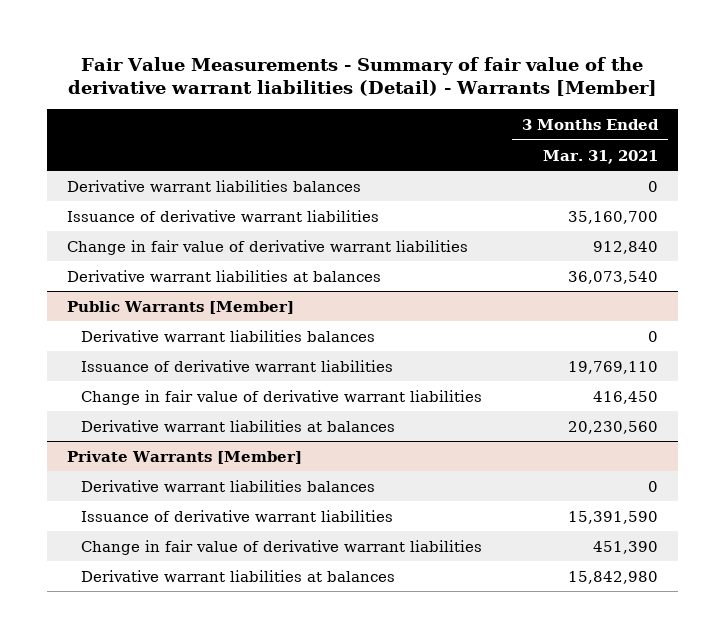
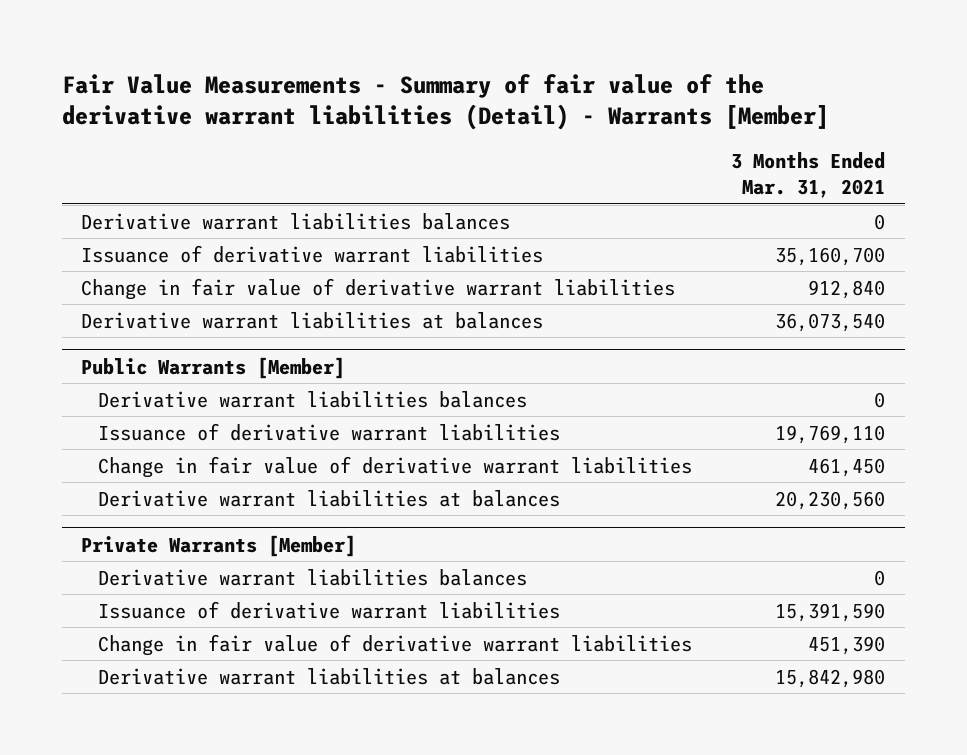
[592,390,658,404] 416,450 -> [808,457,886,477] 461,450

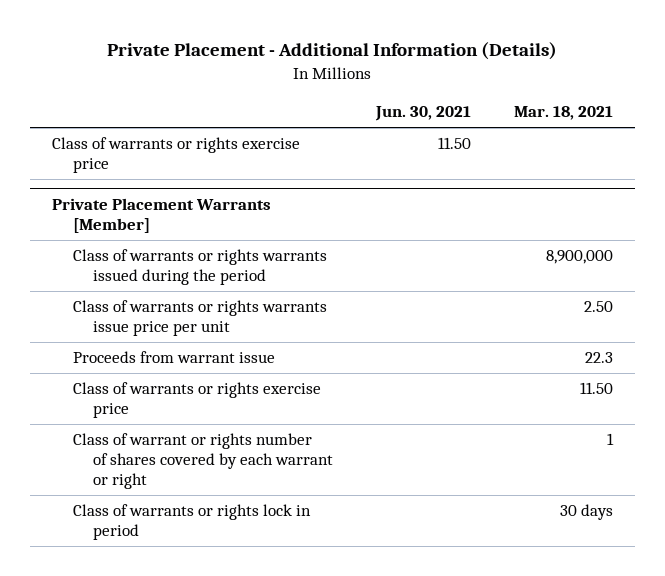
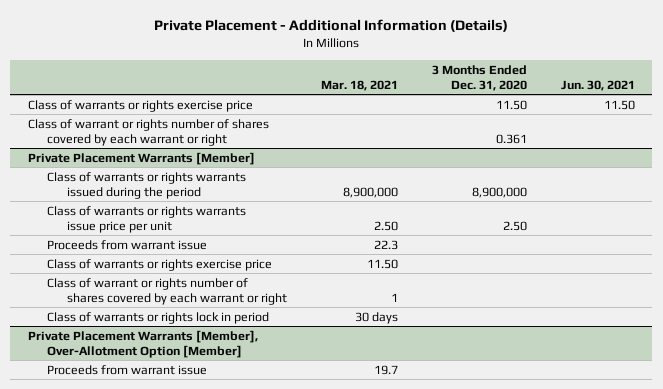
none -> [432,64,528,91] 3 Months Ended Dec. 31, 2020
none -> [27,118,269,146] Class of warrant or rights number of shares covered by each warrant or right
none -> [27,329,258,358] Private Placement Warrants [Member], Over-Allotment Option [Member]
none -> [47,364,208,375] Proceeds from warrant issue

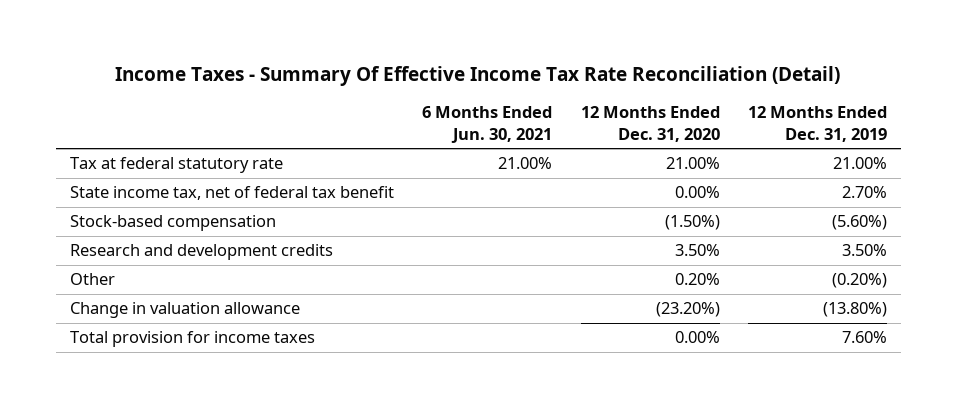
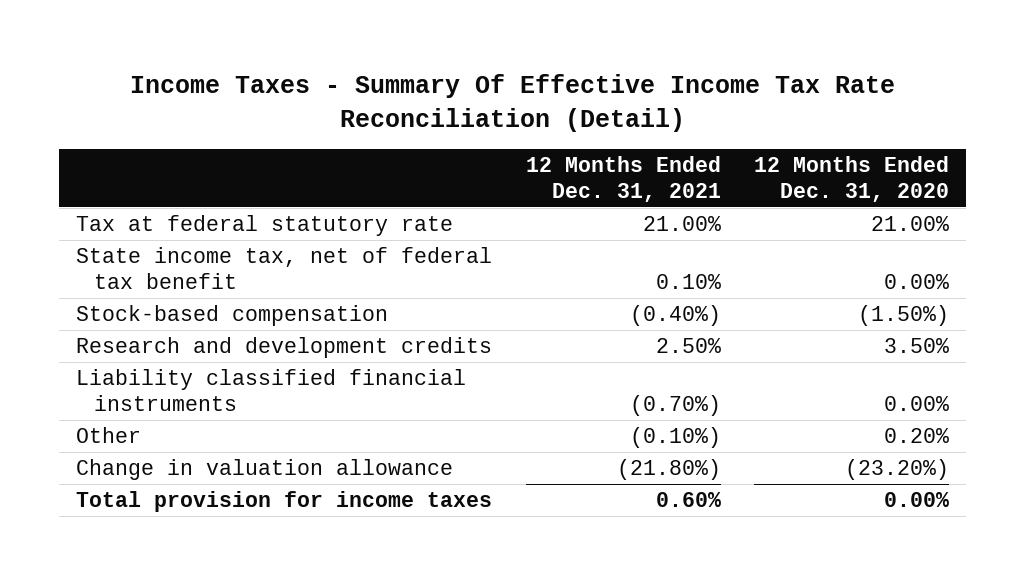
[422,106,553,143] 6 Months Ended Jun. 30, 2021 -> none
[747,106,887,142] 12 Months Ended Dec. 31, 2019 -> none
none -> [525,155,721,202] 12 Months Ended Dec. 31, 2021
none -> [76,369,467,412] Liability classified financial instruments

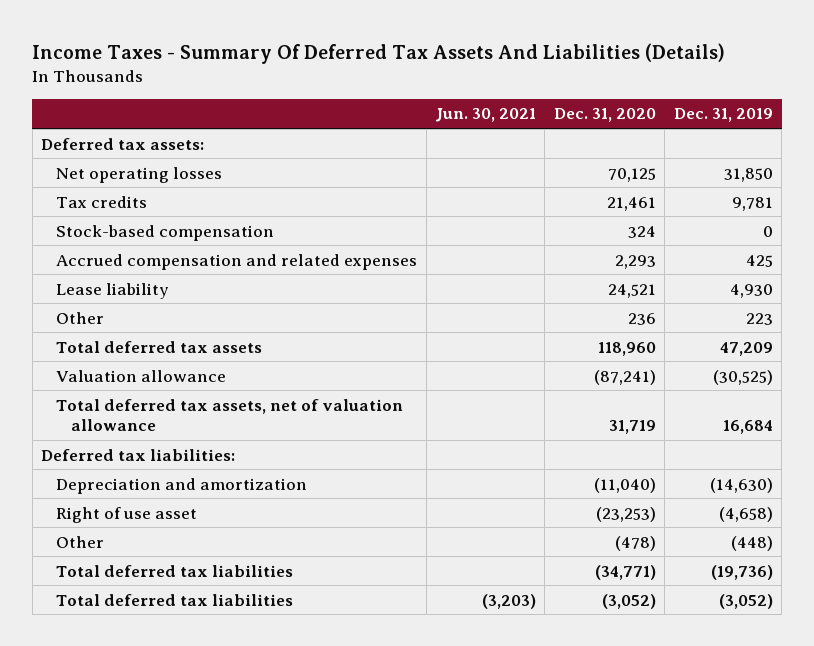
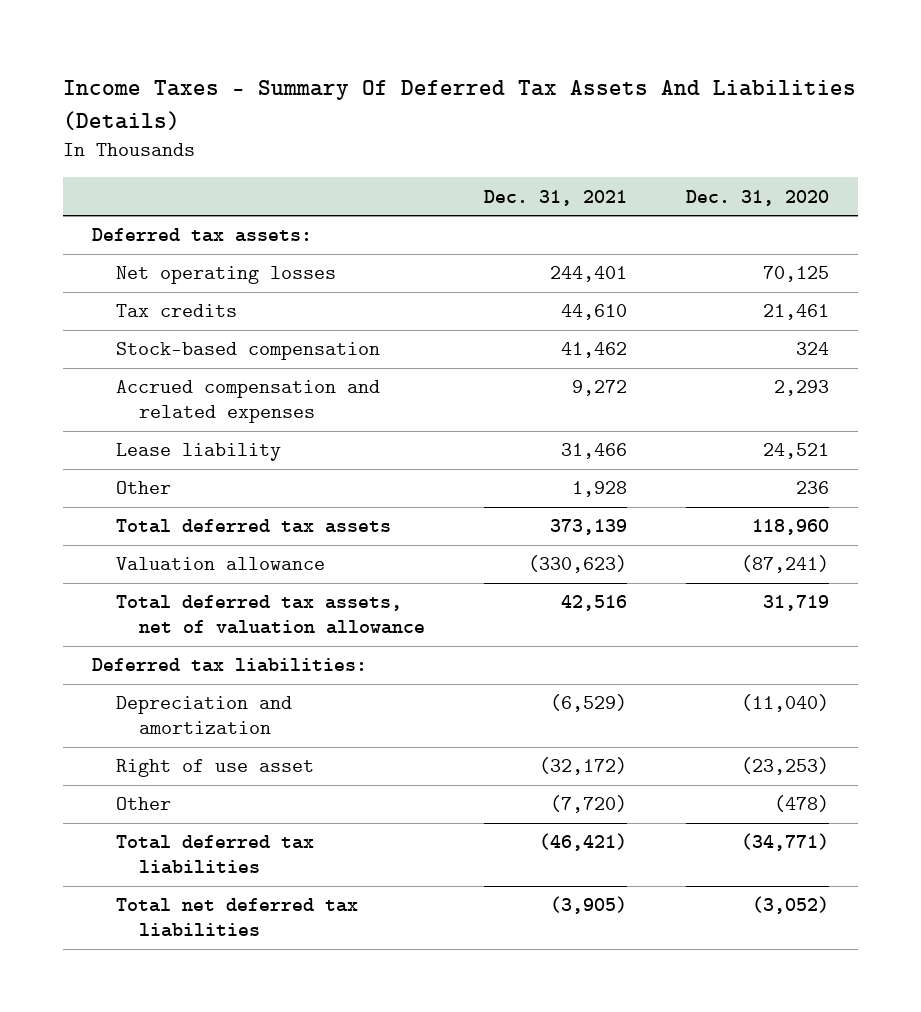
[435,108,537,123] Jun. 30, 2021 -> none
[673,108,773,123] Dec. 31, 2019 -> none
none -> [484,189,628,206] Dec. 31, 2021
[56,593,294,606] Total deferred tax liabilities -> [115,898,358,938] Total net deferred tax liabilities

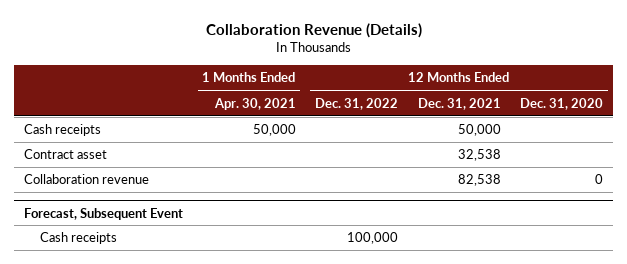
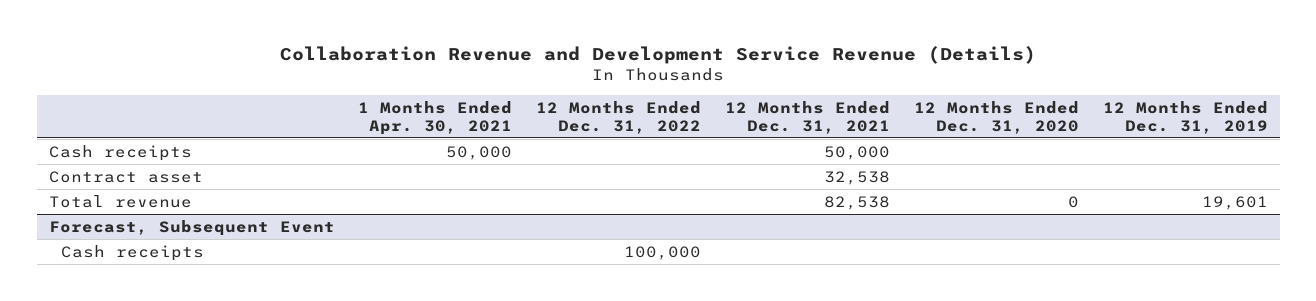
[205,22,422,38] Collaboration Revenue (Details) -> [280,46,1037,65] Collaboration Revenue and Development Service Revenue (Details)
none -> [1102,100,1268,134] 12 Months Ended Dec. 31, 2019
[24,174,150,185] Collaboration revenue -> [48,194,192,208] Total revenue

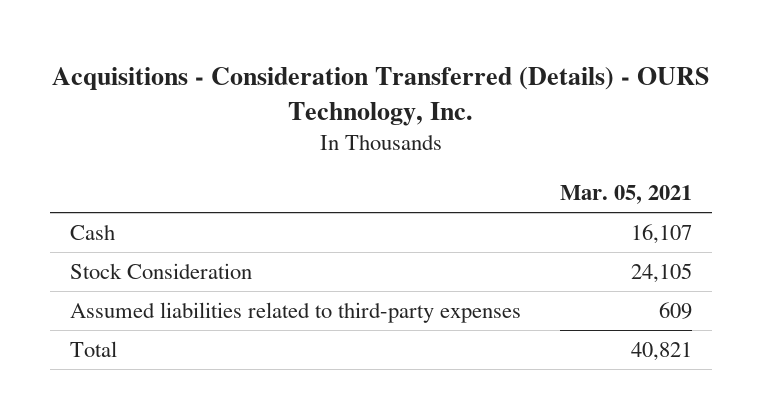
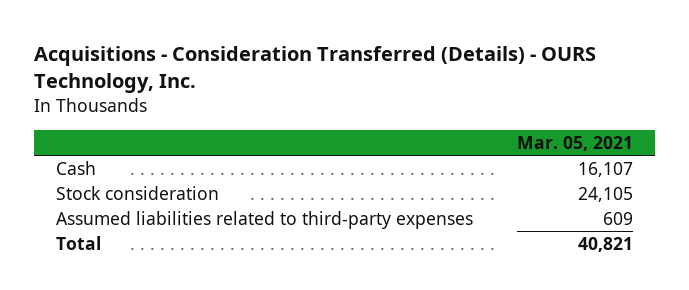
[69,263,252,280] Stock Consideration -> [56,186,220,201] Stock consideration

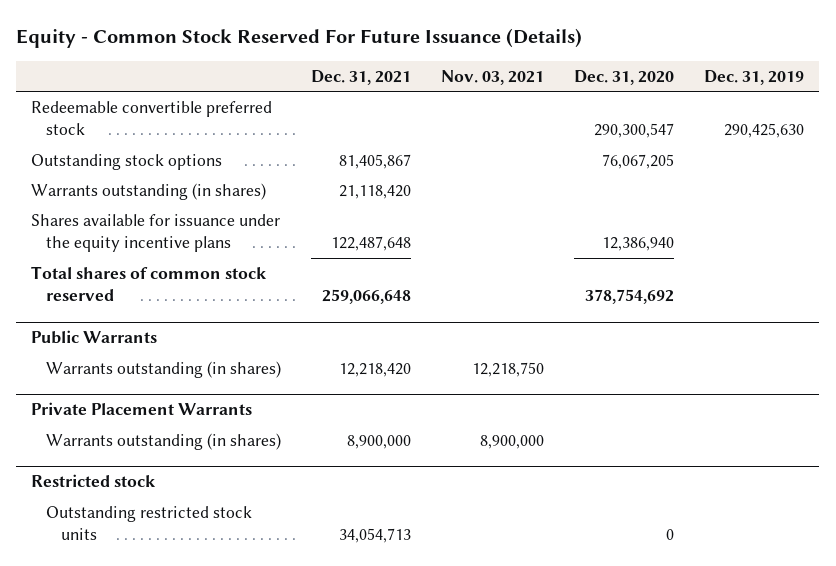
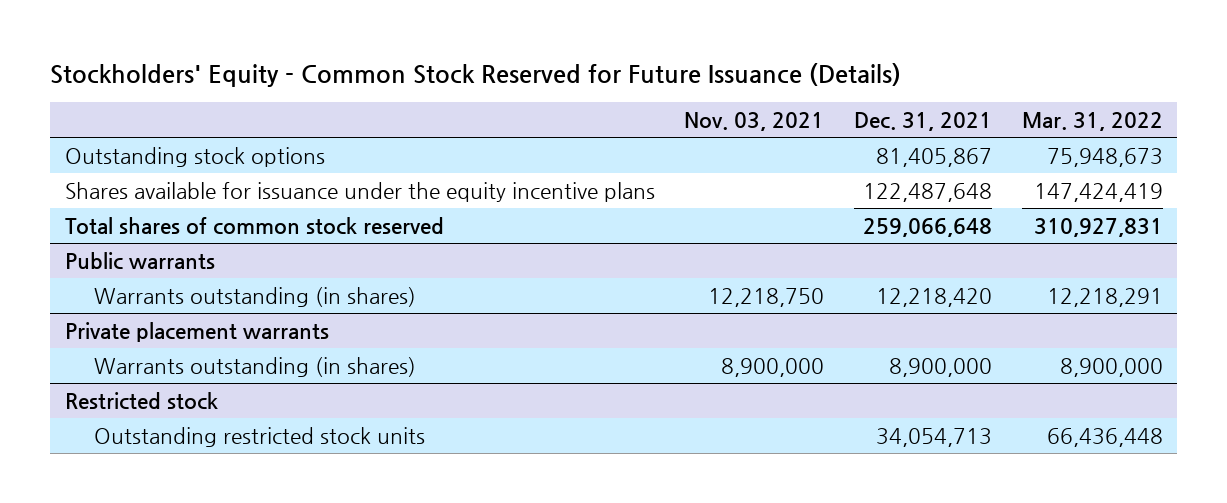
[16,28,583,49] Equity - Common Stock Reserved For Future Issuance (Details) -> [50,62,902,87] Stockholders' Equity - Common Stock Reserved for Future Issuance (Details)
[574,69,675,85] Dec. 31, 2020 -> none
[704,69,805,85] Dec. 31, 2019 -> none
none -> [1021,111,1163,131] Mar. 31, 2022
[31,100,273,136] Redeemable convertible preferred stock -> none
[31,182,267,200] Warrants outstanding (in shares) -> none
[31,330,158,345] Public Warrants -> [64,251,215,270] Public warrants
[31,402,253,416] Private Placement Warrants -> [64,321,329,342] Private placement warrants

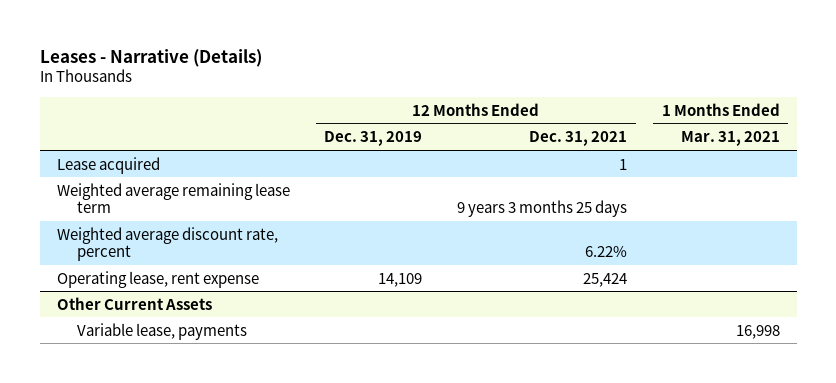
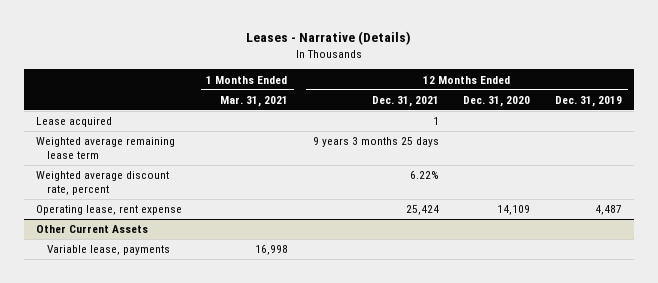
none -> [463,95,531,107] Dec. 31, 2020
[378,272,423,287] 14,109 -> [595,205,623,216] 4,487

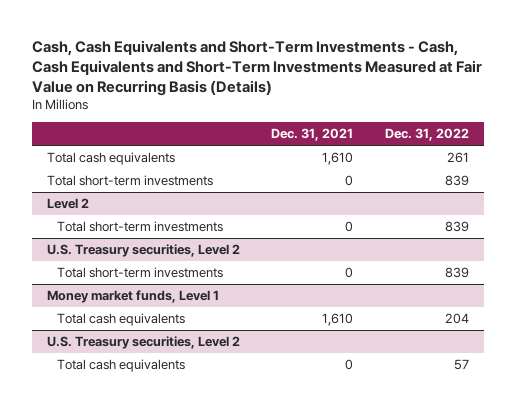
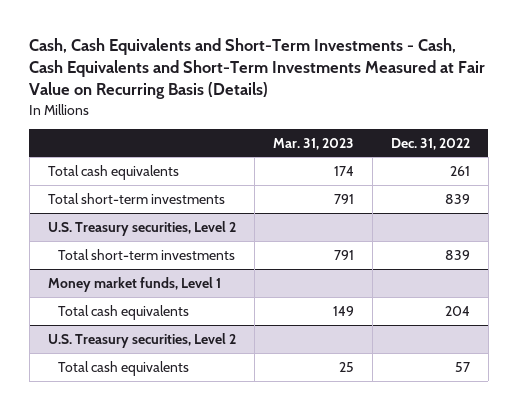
[271,128,354,142] Dec. 31, 2021 -> none
none -> [272,137,354,150] Mar. 31, 2023
[47,198,90,210] Level 2 -> none
[56,221,223,233] Total short-term investments -> none

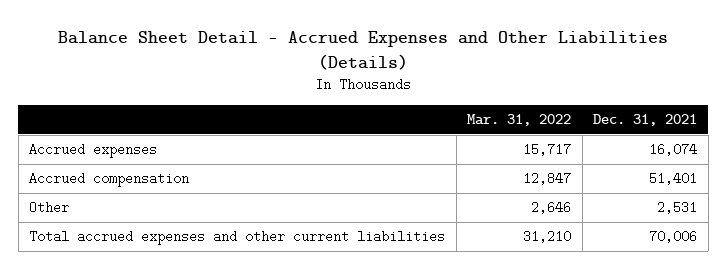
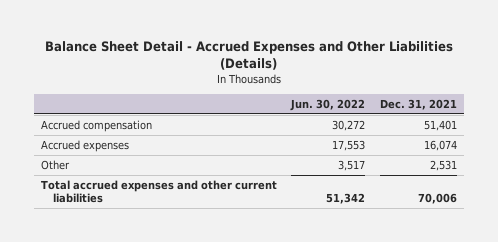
[467,114,572,127] Mar. 31, 2022 -> none
none -> [290,98,366,111] Jun. 30, 2022
[29,143,158,159] Accrued expenses -> [40,140,129,153] Accrued expenses

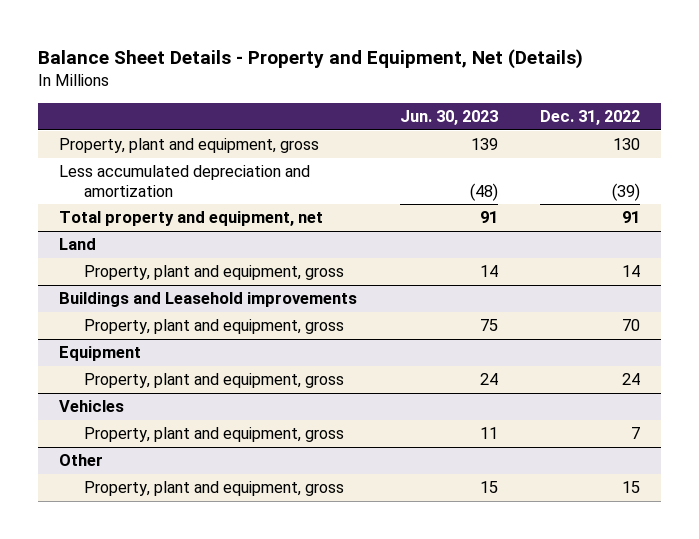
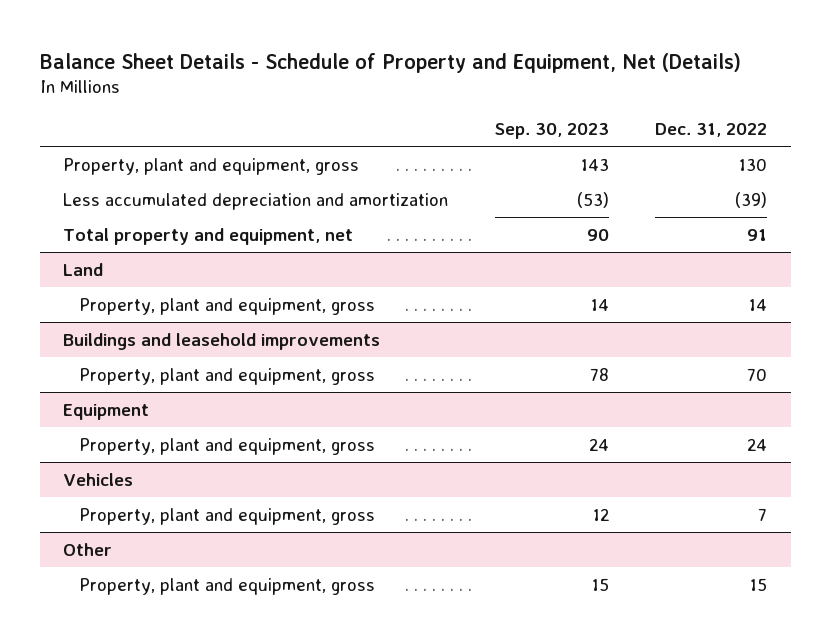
[37,48,583,69] Balance Sheet Details - Property and Equipment, Net (Details) -> [39,52,741,73] Balance Sheet Details - Schedule of Property and Equipment, Net (Details)
[399,110,498,126] Jun. 30, 2023 -> none
none -> [494,123,609,140] Sep. 30, 2023
[59,292,358,308] Buildings and Leasehold improvements -> [63,332,381,350] Buildings and leasehold improvements

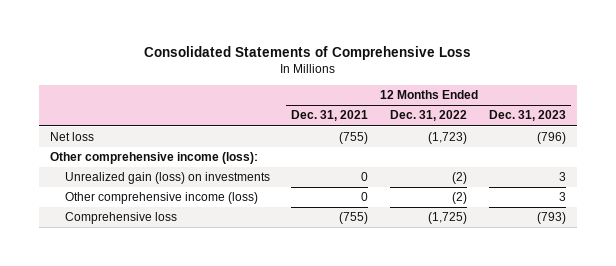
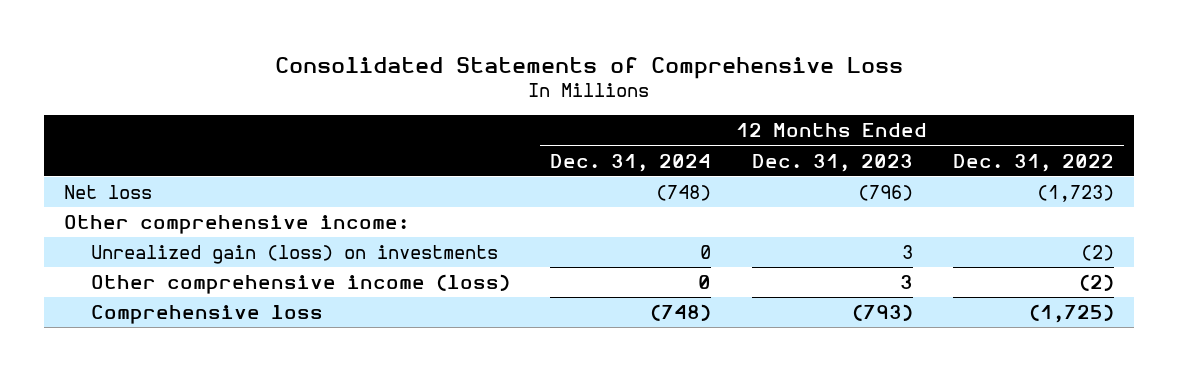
[291,110,369,122] Dec. 31, 2021 -> none
none -> [550,153,712,172] Dec. 31, 2024
[49,152,258,165] Other comprehensive income (loss): -> [64,214,410,234] Other comprehensive income:

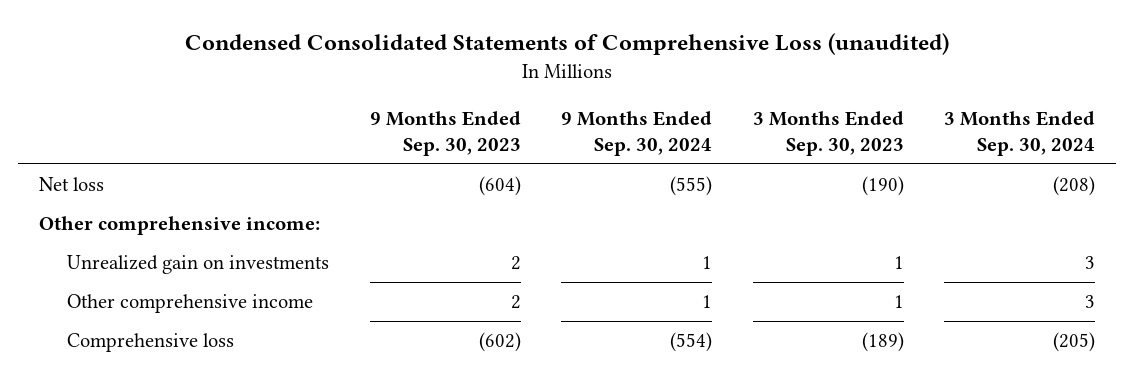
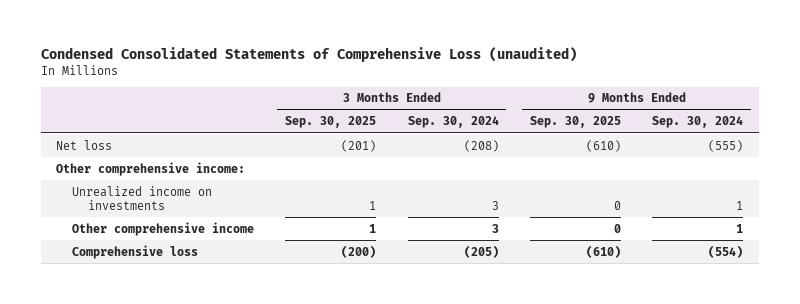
[369,110,521,157] 9 Months Ended Sep. 30, 2023 -> none
[752,110,904,157] 3 Months Ended Sep. 30, 2023 -> none
none -> [285,116,377,129] Sep. 30, 2025
none -> [529,116,621,129] Sep. 30, 2025
[66,255,329,275] Unrealized gain on investments -> [71,185,212,210] Unrealized income on investments

